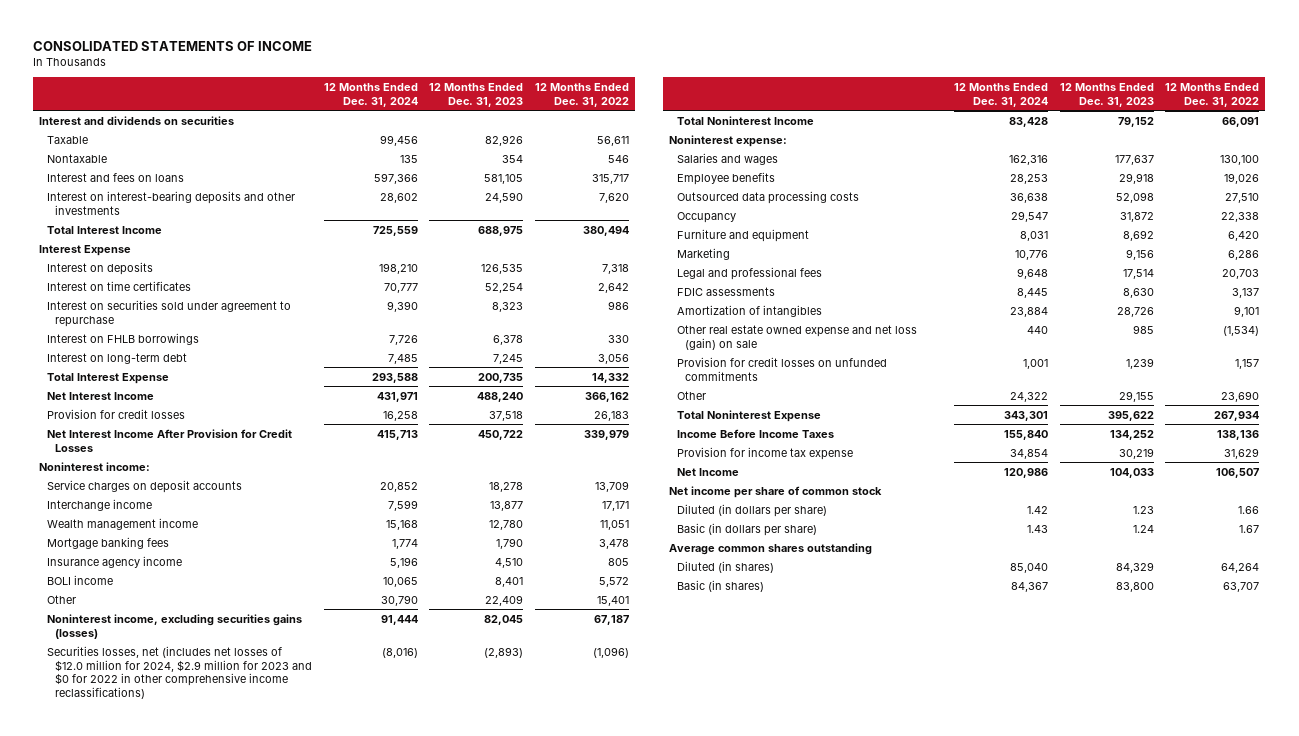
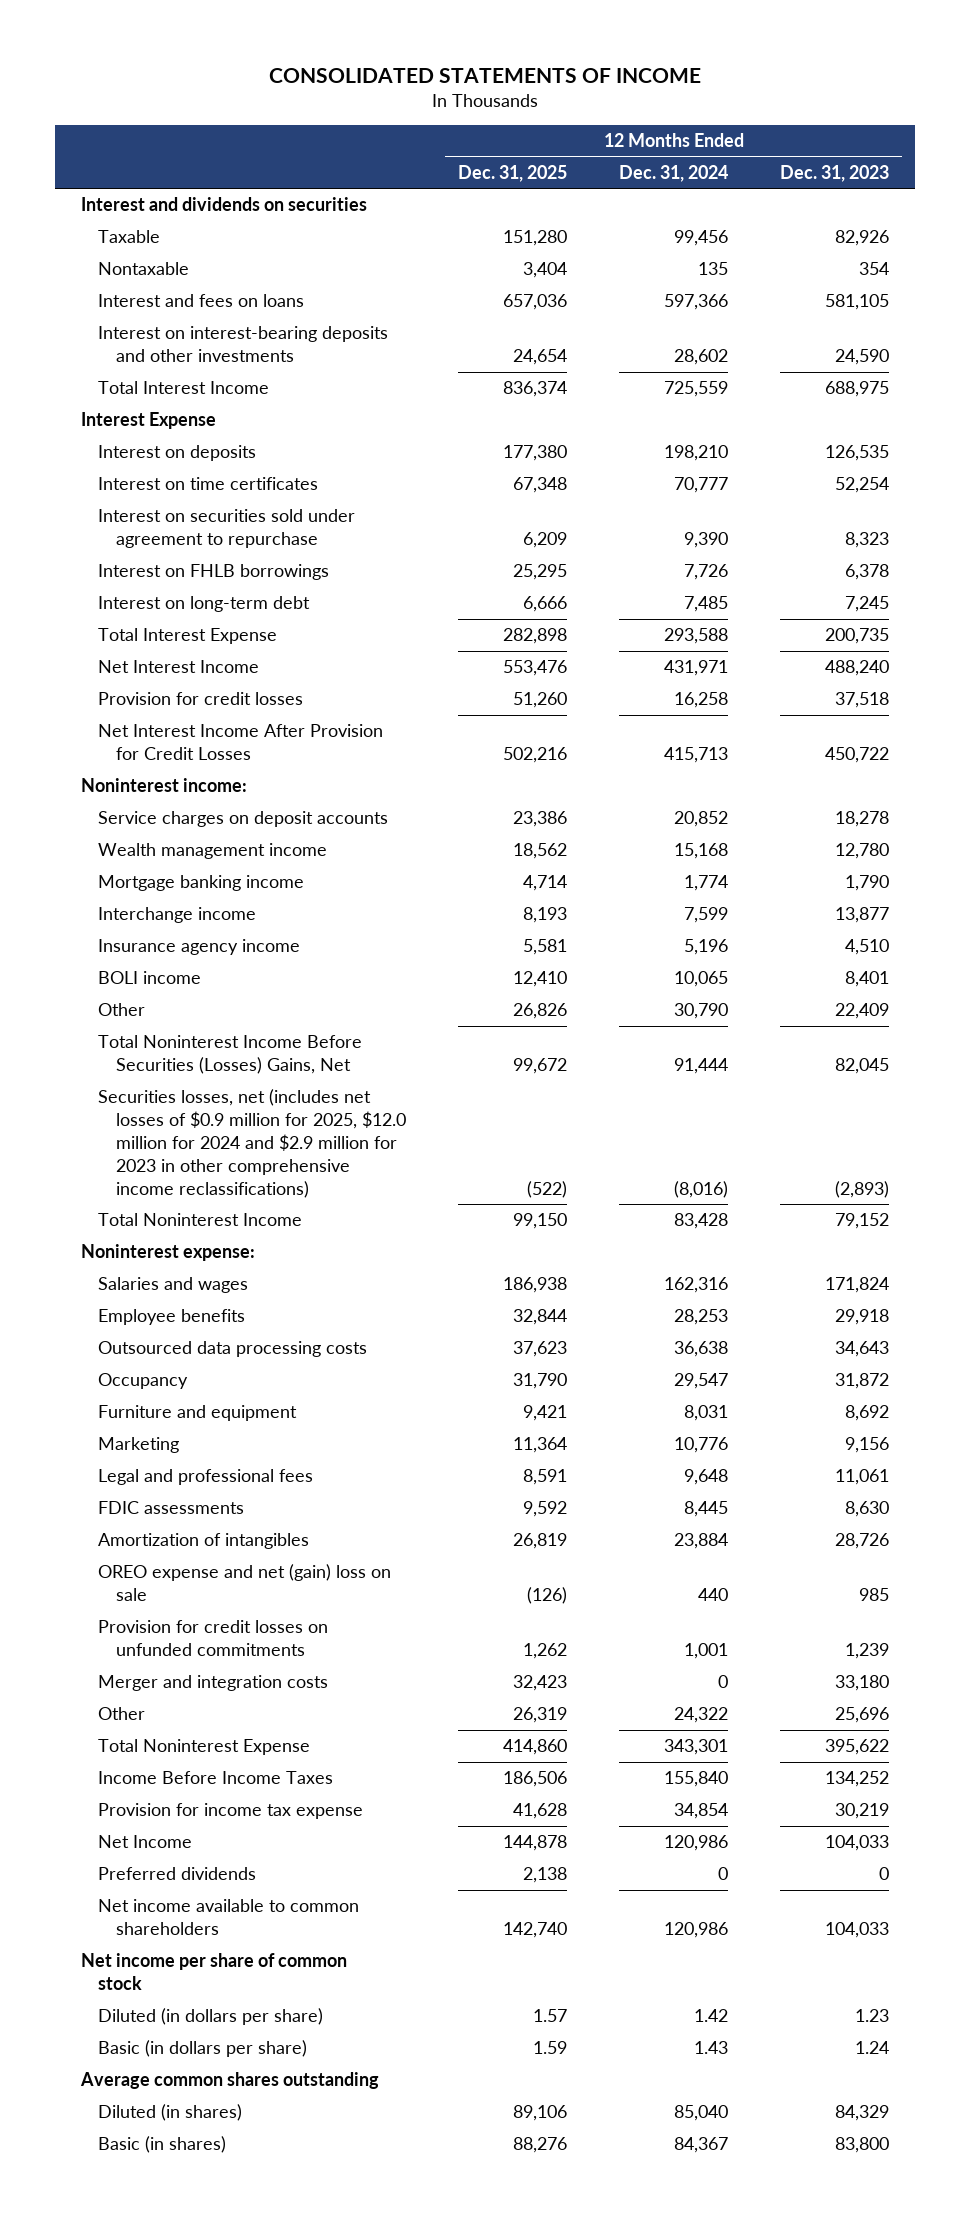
[535,82,630,107] 12 Months Ended Dec. 31, 2022 -> none
none -> [458,164,568,182] Dec. 31, 2025
[46,536,169,549] Mortgage banking fees -> [98,875,305,892] Mortgage banking income
[46,498,152,511] Interchange income -> [98,907,257,924] Interchange income
[46,613,302,639] Noninterest income, excluding securities gains (losses) -> [98,1035,363,1075] Total Noninterest Income Before Securities (Losses) Gains, Net
[46,645,312,700] Securities losses, net (includes net losses of $12.0 million for 2024, $2.9 million for 2023 and $0 for 2022 in other comprehensive income reclassifications) -> [98,1089,407,1198] Securities losses, net (includes net losses of $0.9 million for 2025, $12.0 million for 2024 and $2.9 million for 2023 in other comprehensive income reclassifications)
[1114,154,1154,165] 177,637 -> [825,1277,890,1294] 171,824
[1115,191,1154,203] 52,098 -> [835,1341,890,1358] 34,643
[1122,268,1154,279] 17,514 -> [835,1469,890,1486] 11,061
[677,324,918,350] Other real estate owned expense and net loss (gain) on sale -> [98,1564,392,1602] OREO expense and net (gain) loss on sale
none -> [98,1675,329,1692] Merger and integration costs
[1118,390,1154,402] 29,155 -> [835,1707,890,1724] 25,696
none -> [98,1867,257,1881] Preferred dividends
none -> [98,1899,360,1936] Net income available to common shareholders

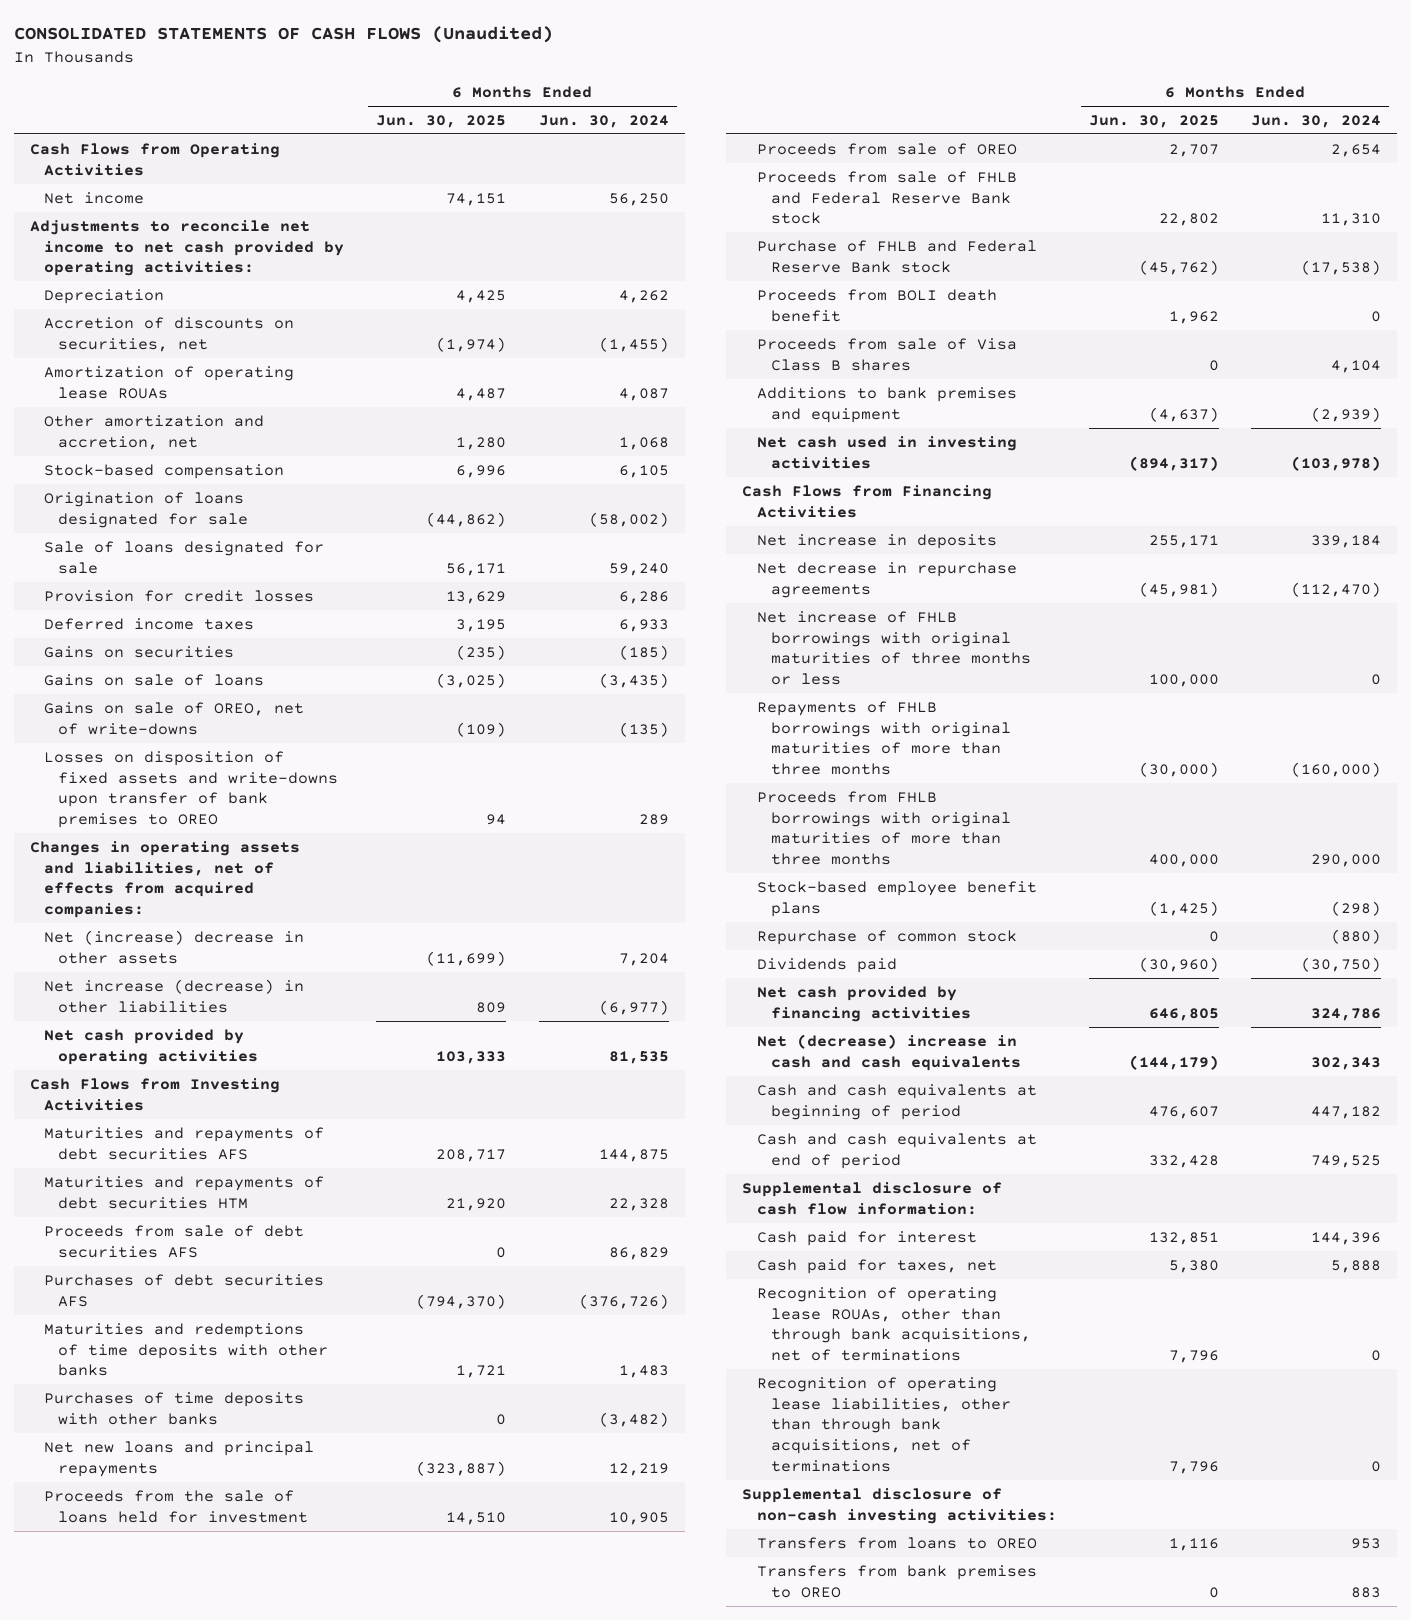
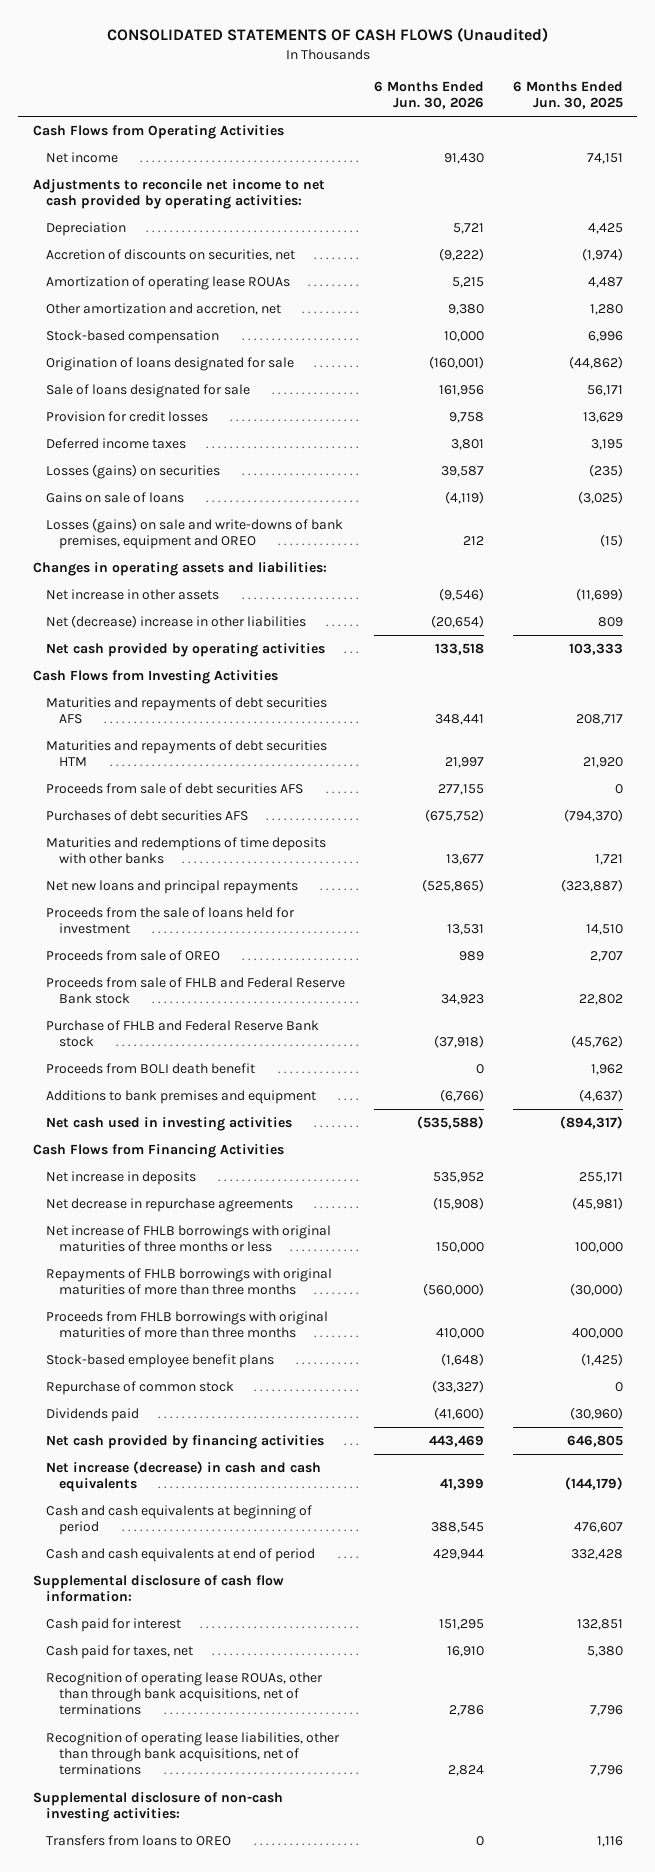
[538,114,669,128] Jun. 30, 2024 -> none
none -> [373,80,484,109] 6 Months Ended Jun. 30, 2026
[44,645,235,658] Gains on securities -> [45,463,220,479] Losses (gains) on securities
[44,750,339,829] Losses on disposition of fixed assets and write-downs upon transfer of bank premises to OREO -> none
[44,701,305,735] Gains on sale of OREO, net of write-downs -> [45,517,343,550] Losses (gains) on sale and write-downs of bank premises, equipment and OREO
[456,721,507,737] (109) -> [599,534,623,548] (15)
[29,840,300,919] Changes in operating assets and liabilities, net of effects from acquired companies: -> [32,561,327,576] Changes in operating assets and liabilities:
[44,929,305,964] Net (increase) decrease in other assets -> [45,588,219,600] Net increase in other assets
[44,978,305,1013] Net increase (decrease) in other liabilities -> [45,614,306,628] Net (decrease) increase in other liabilities
[44,1391,305,1425] Purchases of time deposits with other banks -> none
[756,337,1017,371] Proceeds from sale of Visa Class B shares -> none
[756,1033,1021,1071] Net (decrease) increase in cash and cash equivalents -> [45,1460,321,1493] Net increase (decrease) in cash and cash equivalents
[756,1564,1037,1598] Transfers from bank premises to OREO -> none

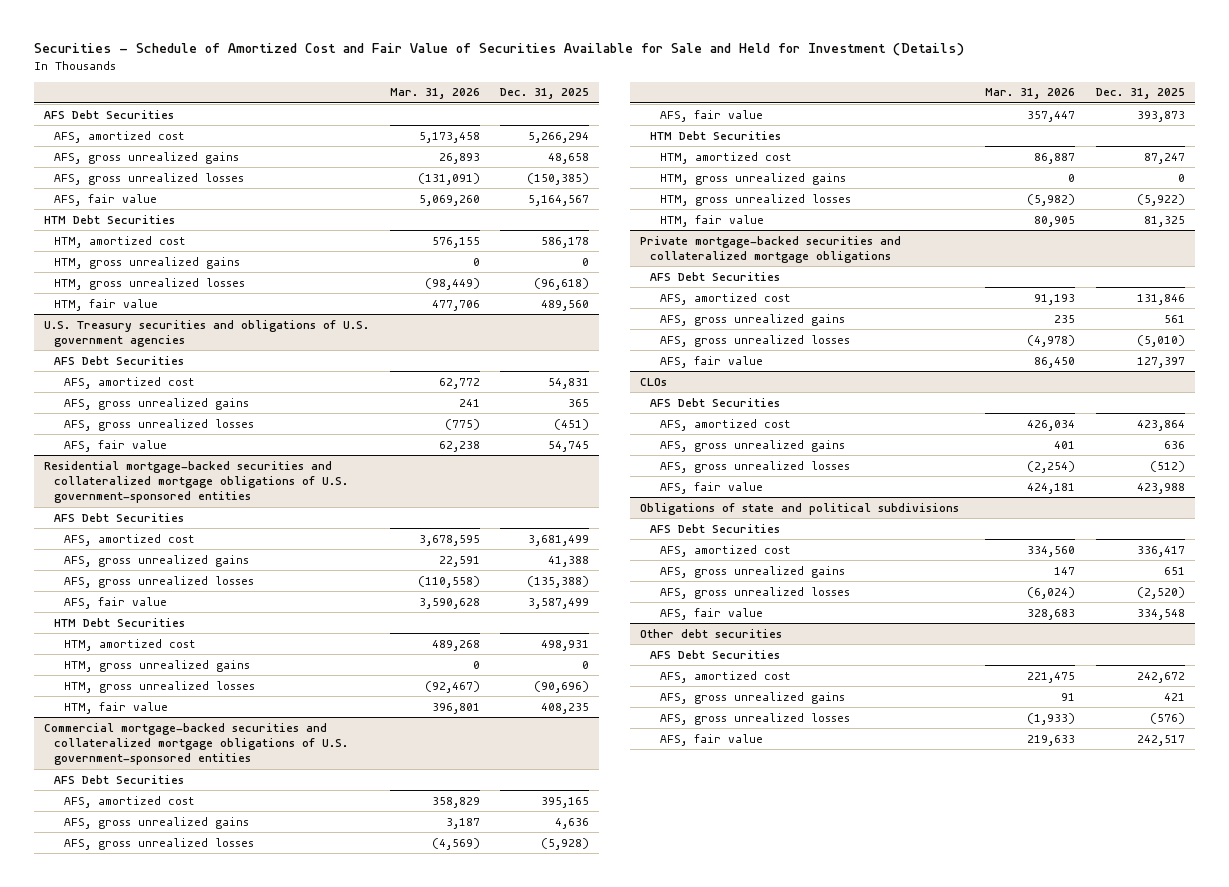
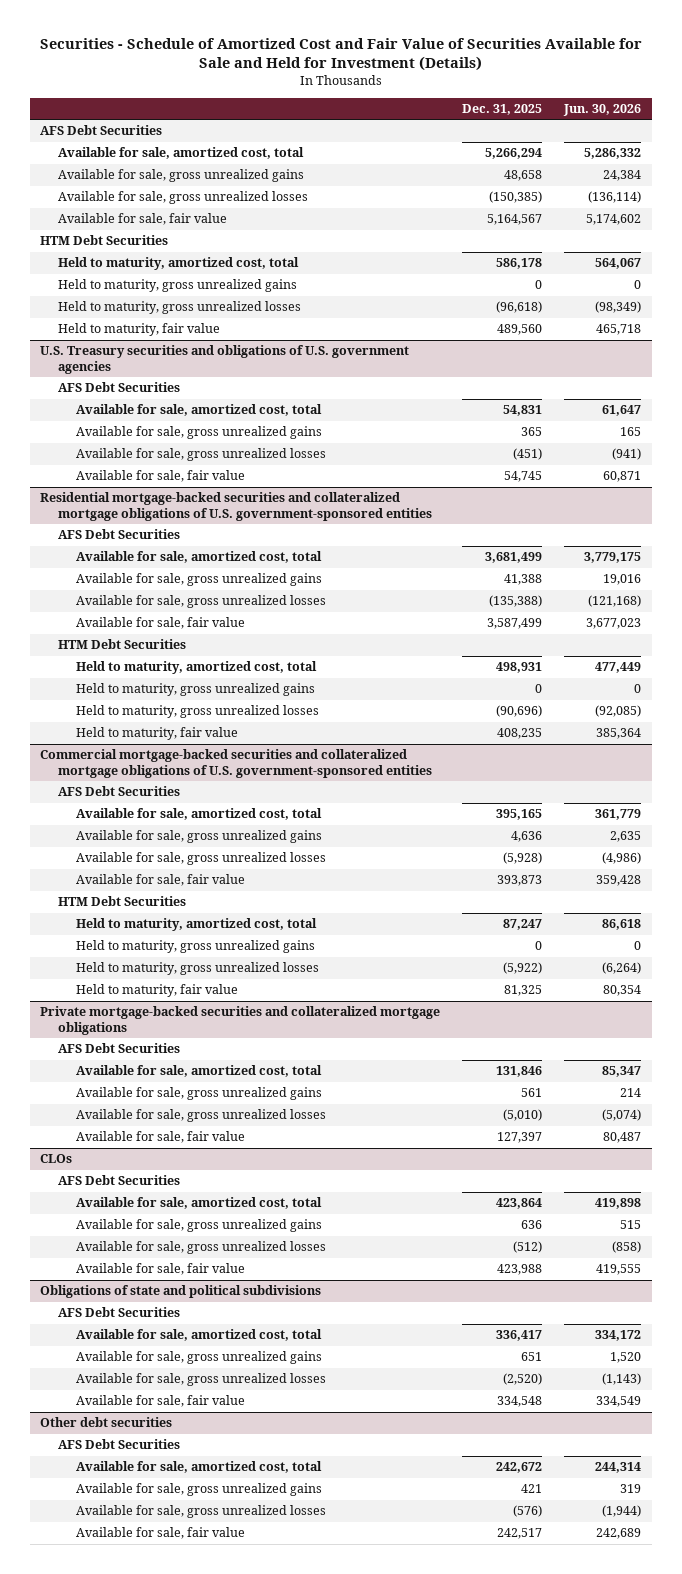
[389,88,480,100] Mar. 31, 2026 -> none
none -> [563,104,642,117] Jun. 30, 2026
[54,130,186,143] AFS, amortized cost -> [58,147,305,160] Available for sale, amortized cost, total
[54,151,240,164] AFS, gross unrealized gains -> [58,169,305,183] Available for sale, gross unrealized gains
[54,172,245,185] AFS, gross unrealized losses -> [58,191,309,205] Available for sale, gross unrealized losses
[54,193,158,206] AFS, fair value -> [58,213,228,226] Available for sale, fair value
[54,235,187,248] HTM, amortized cost -> [58,257,300,271] Held to maturity, amortized cost, total
[54,256,241,269] HTM, gross unrealized gains -> [58,279,298,293] Held to maturity, gross unrealized gains
[54,277,246,290] HTM, gross unrealized losses -> [58,301,302,315] Held to maturity, gross unrealized losses
[54,298,159,311] HTM, fair value -> [58,323,221,337] Held to maturity, fair value
[64,376,196,389] AFS, amortized cost -> [76,404,323,417] Available for sale, amortized cost, total
[64,397,250,410] AFS, gross unrealized gains -> [76,426,323,440] Available for sale, gross unrealized gains
[64,418,255,431] AFS, gross unrealized losses -> [76,448,327,462] Available for sale, gross unrealized losses
[64,439,168,452] AFS, fair value -> [76,470,246,483] Available for sale, fair value
[64,533,196,546] AFS, amortized cost -> [76,551,323,564] Available for sale, amortized cost, total
[64,554,250,567] AFS, gross unrealized gains -> [76,573,323,587] Available for sale, gross unrealized gains
[64,575,255,588] AFS, gross unrealized losses -> [76,595,327,609] Available for sale, gross unrealized losses
[64,596,168,609] AFS, fair value -> [76,617,246,630] Available for sale, fair value
[64,638,197,651] HTM, amortized cost -> [76,661,318,675] Held to maturity, amortized cost, total
[64,659,251,672] HTM, gross unrealized gains -> [76,683,316,697] Held to maturity, gross unrealized gains
[64,680,256,693] HTM, gross unrealized losses -> [76,705,320,719] Held to maturity, gross unrealized losses
[64,701,169,714] HTM, fair value -> [76,727,239,741] Held to maturity, fair value
[64,795,196,808] AFS, amortized cost -> [76,808,323,821] Available for sale, amortized cost, total
[64,816,250,829] AFS, gross unrealized gains -> [76,830,323,844] Available for sale, gross unrealized gains
[64,837,255,850] AFS, gross unrealized losses -> [76,852,327,866] Available for sale, gross unrealized losses
[659,109,763,122] AFS, fair value -> [76,874,246,887] Available for sale, fair value
[659,151,792,164] HTM, amortized cost -> [76,918,318,932] Held to maturity, amortized cost, total
[659,172,846,185] HTM, gross unrealized gains -> [76,940,316,954] Held to maturity, gross unrealized gains
[659,193,851,206] HTM, gross unrealized losses -> [76,962,320,976] Held to maturity, gross unrealized losses
[659,214,764,227] HTM, fair value -> [76,984,239,998] Held to maturity, fair value
[659,292,791,305] AFS, amortized cost -> [76,1065,323,1078] Available for sale, amortized cost, total
[659,313,845,326] AFS, gross unrealized gains -> [76,1087,323,1101] Available for sale, gross unrealized gains
[659,334,850,347] AFS, gross unrealized losses -> [76,1109,327,1123] Available for sale, gross unrealized losses
[659,355,763,368] AFS, fair value -> [76,1131,246,1144] Available for sale, fair value
[659,418,791,431] AFS, amortized cost -> [76,1197,323,1210] Available for sale, amortized cost, total
[659,439,845,452] AFS, gross unrealized gains -> [76,1219,323,1233] Available for sale, gross unrealized gains
[659,460,850,473] AFS, gross unrealized losses -> [76,1241,327,1255] Available for sale, gross unrealized losses
[659,481,763,494] AFS, fair value -> [76,1263,246,1276] Available for sale, fair value
[659,544,791,557] AFS, amortized cost -> [76,1329,323,1342] Available for sale, amortized cost, total
[659,565,845,578] AFS, gross unrealized gains -> [76,1351,323,1365] Available for sale, gross unrealized gains
[659,586,850,599] AFS, gross unrealized losses -> [76,1373,327,1387] Available for sale, gross unrealized losses
[659,607,763,620] AFS, fair value -> [76,1395,246,1408] Available for sale, fair value
[659,670,791,683] AFS, amortized cost -> [76,1461,323,1474] Available for sale, amortized cost, total
[659,691,845,704] AFS, gross unrealized gains -> [76,1483,323,1497] Available for sale, gross unrealized gains
[659,712,850,725] AFS, gross unrealized losses -> [76,1505,327,1519] Available for sale, gross unrealized losses
[659,733,763,746] AFS, fair value -> [76,1527,246,1540] Available for sale, fair value

